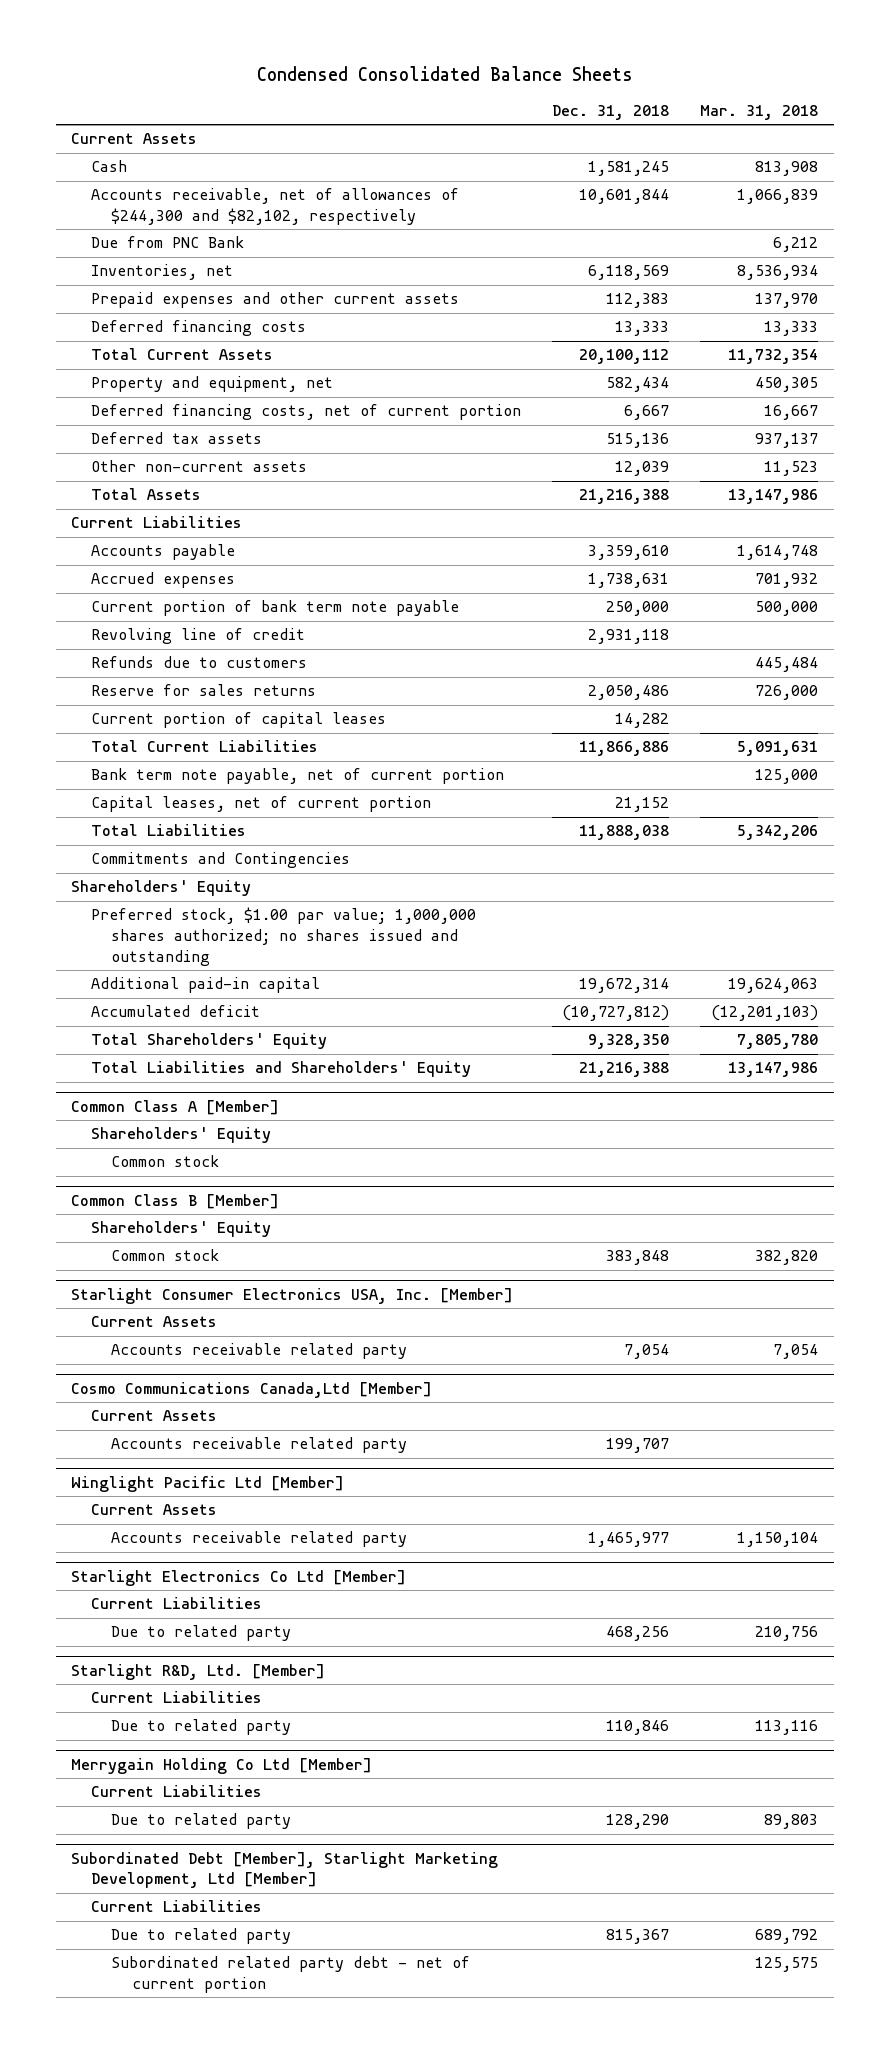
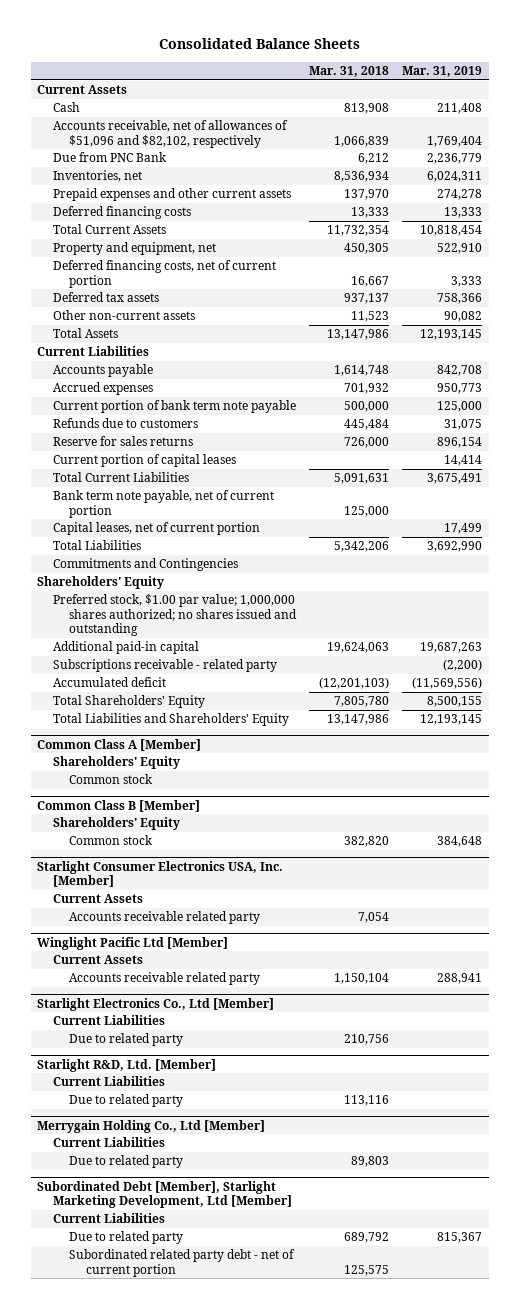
[256,65,633,81] Condensed Consolidated Balance Sheets -> [158,38,360,50] Consolidated Balance Sheets
[552,105,670,121] Dec. 31, 2018 -> none
none -> [402,66,483,78] Mar. 31, 2019
[91,188,460,226] Accounts receivable, net of allowances of $244,300 and $82,102, respectively -> [53,120,289,148] Accounts receivable, net of allowances of $51,096 and $82,102, respectively
[91,628,306,645] Revolving line of credit -> none
none -> [53,659,278,673] Subscriptions receivable - related party
[71,1381,433,1398] Cosmo Communications Canada,Ltd [Member] -> none
[91,1410,218,1422] Current Assets -> none
[111,1437,408,1454] Accounts receivable related party -> none
[71,1569,407,1586] Starlight Electronics Co Ltd [Member] -> [37,997,275,1011] Starlight Electronics Co., Ltd [Member]
[71,1757,373,1774] Merrygain Holding Co Ltd [Member] -> [37,1119,266,1133] Merrygain Holding Co., Ltd [Member]

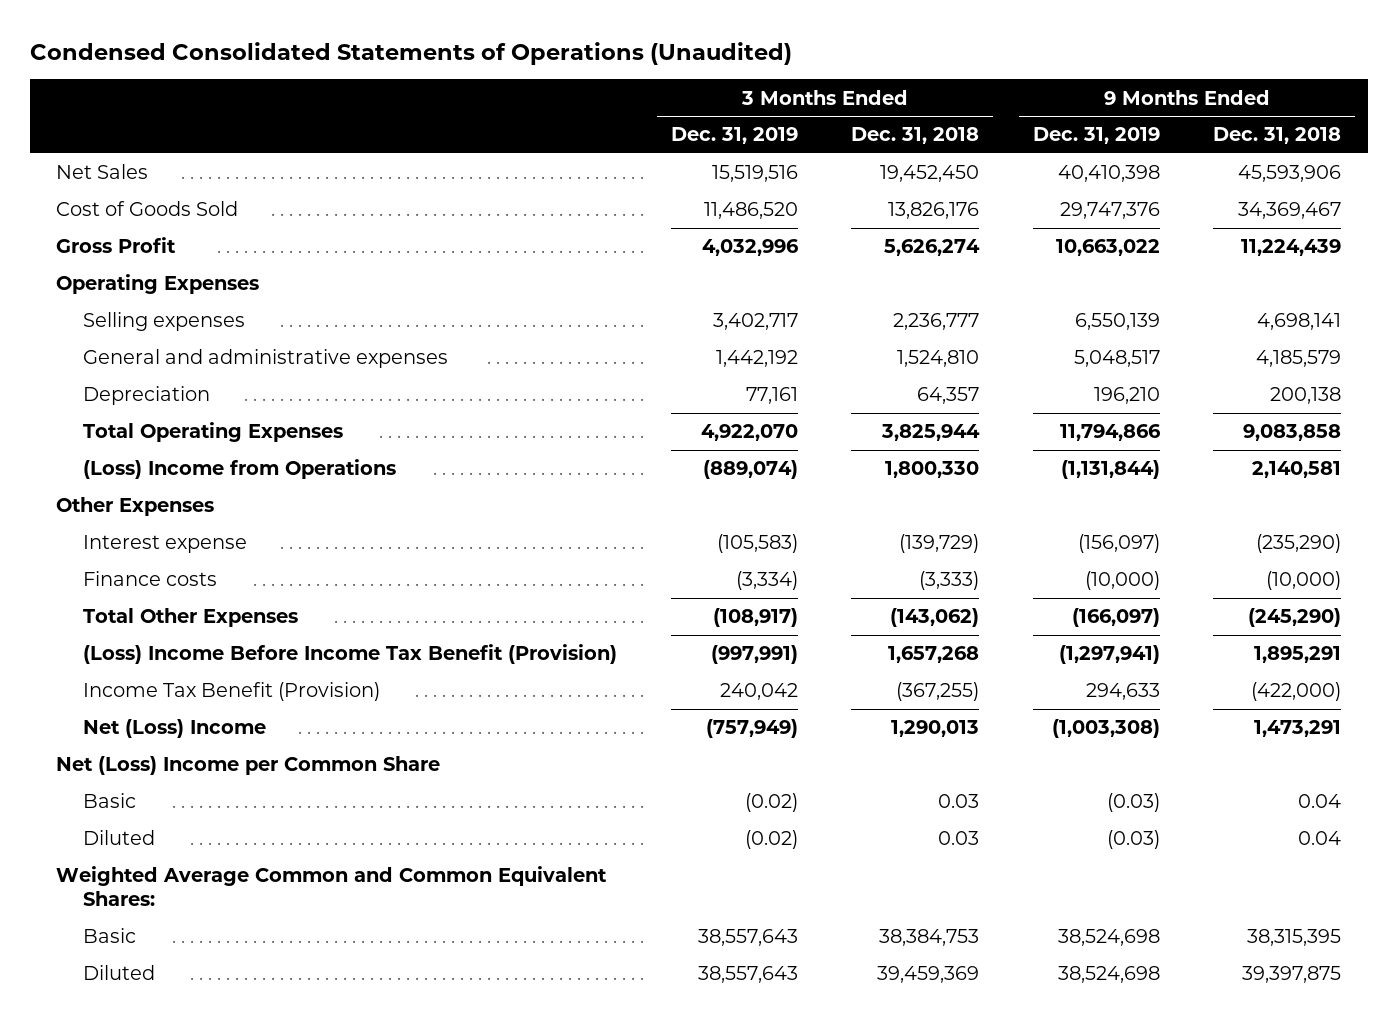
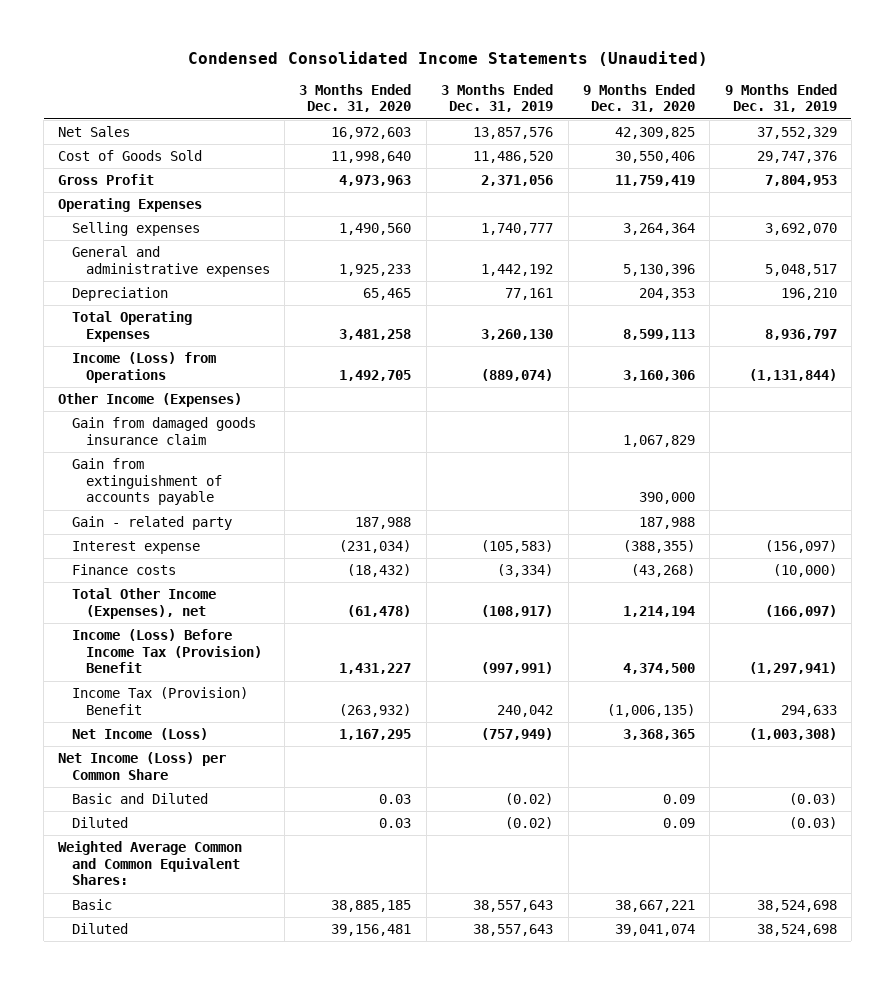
[29,41,792,65] Condensed Consolidated Statements of Operations (Unaudited) -> [187,51,708,67] Condensed Consolidated Income Statements (Unaudited)
[851,127,980,145] Dec. 31, 2018 -> none
[1213,127,1342,145] Dec. 31, 2018 -> none
none -> [299,83,412,113] 3 Months Ended Dec. 31, 2020
none -> [582,83,695,113] 9 Months Ended Dec. 31, 2020
[711,165,798,183] 15,519,516 -> [473,127,554,140] 13,857,576
[1057,165,1160,183] 40,410,398 -> [756,127,837,140] 37,552,329
[701,239,799,257] 4,032,996 -> [481,175,554,187] 2,371,056
[1055,239,1160,257] 10,663,022 -> [764,175,837,187] 7,804,953
[712,313,798,331] 3,402,717 -> [481,223,554,236] 1,740,777
[1074,313,1160,331] 6,550,139 -> [764,223,837,236] 3,692,070
[700,424,798,442] 4,922,070 -> [481,328,554,340] 3,260,130
[1059,424,1161,442] 11,794,866 -> [764,328,837,340] 8,936,797
[82,459,396,480] (Loss) Income from Operations -> [72,352,217,383] Income (Loss) from Operations
[56,497,215,517] Other Expenses -> [58,393,243,408] Other Income (Expenses)
none -> [72,417,257,445] Gain from damaged goods insurance claim
none -> [72,458,222,506] Gain from extinguishment of accounts payable
none -> [72,516,233,531] Gain - related party
[82,608,298,628] Total Other Expenses -> [72,588,217,619] Total Other Income (Expenses), net
[82,644,617,665] (Loss) Income Before Income Tax Benefit (Provision) -> [72,629,262,674] Income (Loss) Before Income Tax (Provision) Benefit
[82,682,380,702] Income Tax Benefit (Provision) -> [72,687,249,715] Income Tax (Provision) Benefit
[82,719,266,739] Net (Loss) Income -> [72,728,209,741] Net Income (Loss)
[56,756,441,776] Net (Loss) Income per Common Share -> [58,752,227,780] Net Income (Loss) per Common Share
[82,793,136,809] Basic -> [72,793,209,805] Basic and Diluted

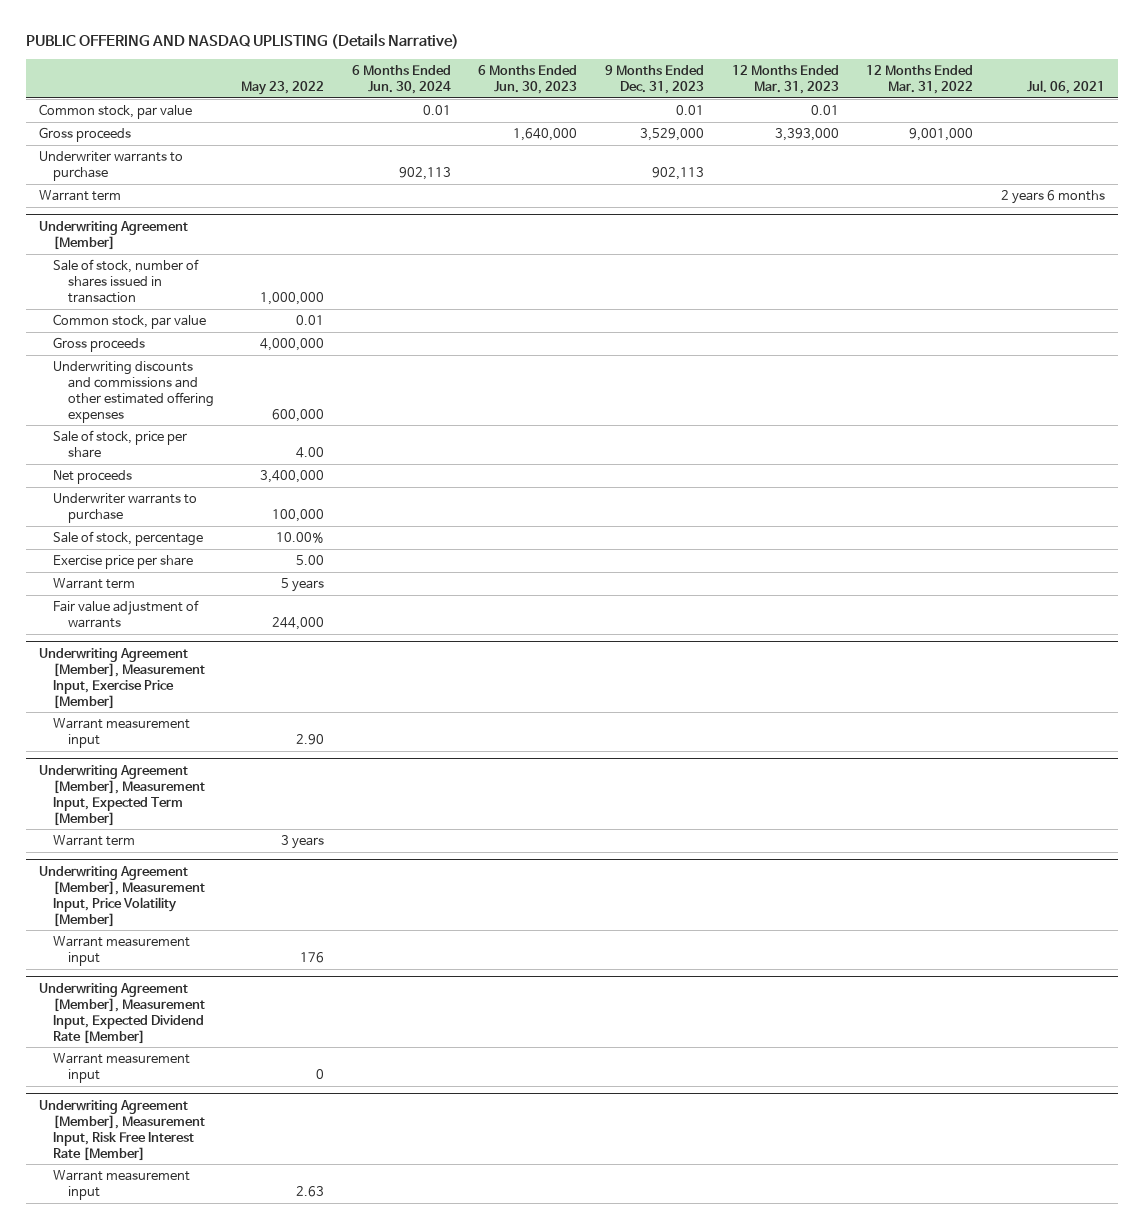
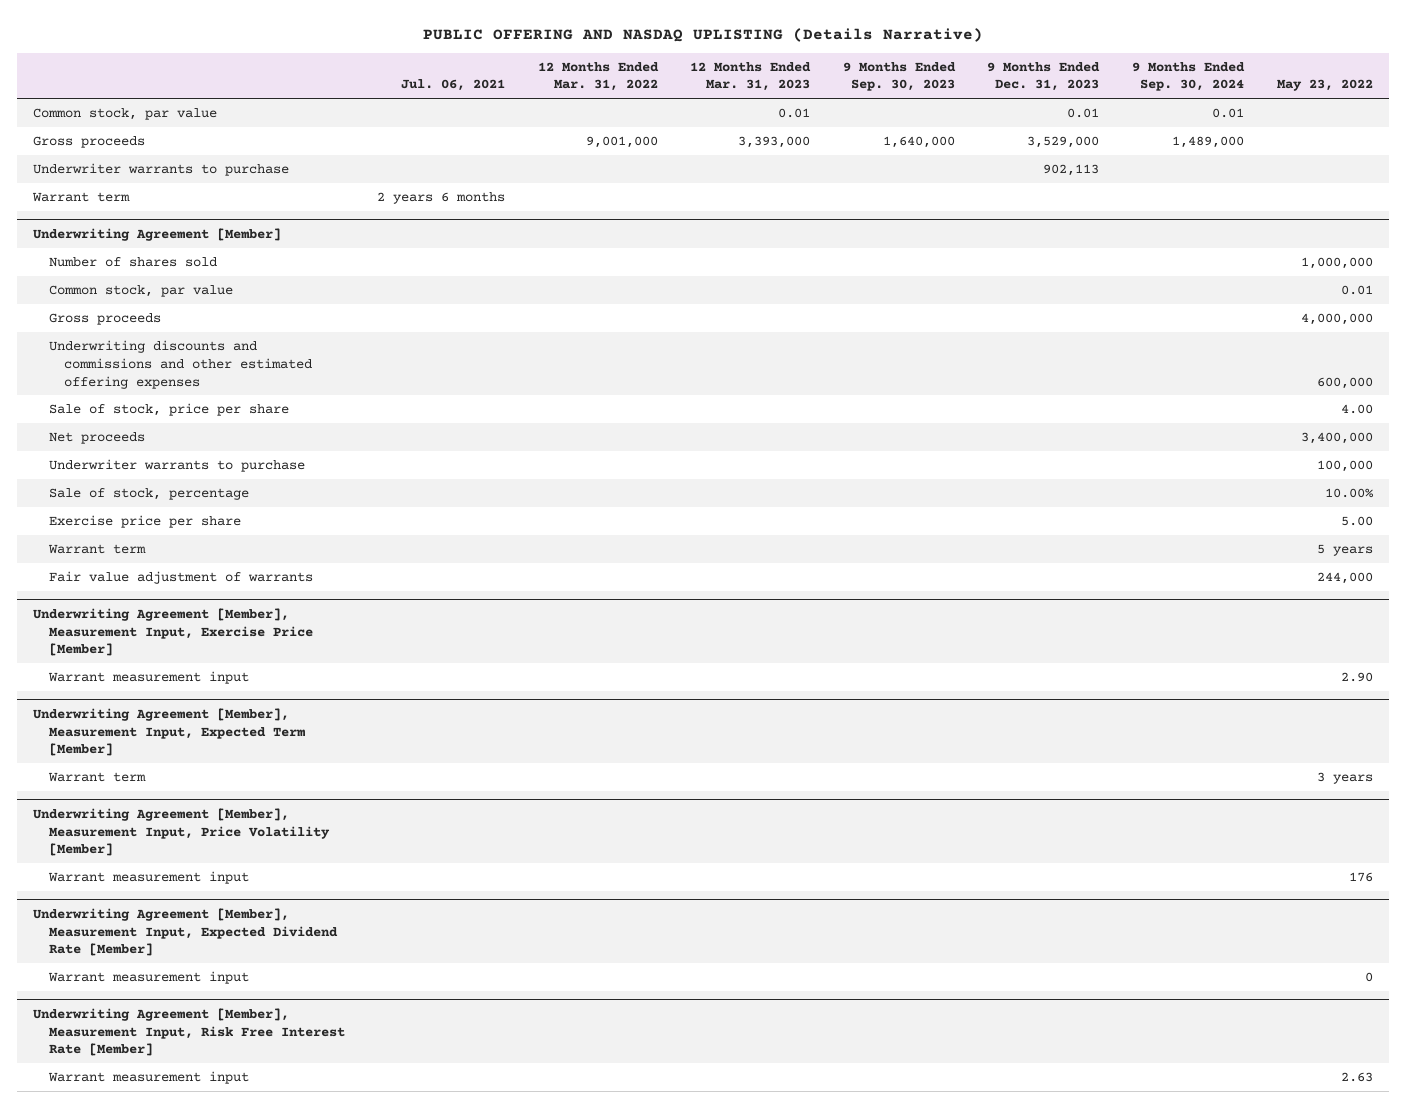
[351,65,451,95] 6 Months Ended Jun. 30, 2024 -> none
[478,65,578,95] 6 Months Ended Jun. 30, 2023 -> none
none -> [842,61,956,92] 9 Months Ended Sep. 30, 2023
none -> [1132,61,1246,92] 9 Months Ended Sep. 30, 2024
[53,259,200,303] Sale of stock, number of shares issued in transaction -> [48,256,217,267] Number of shares sold

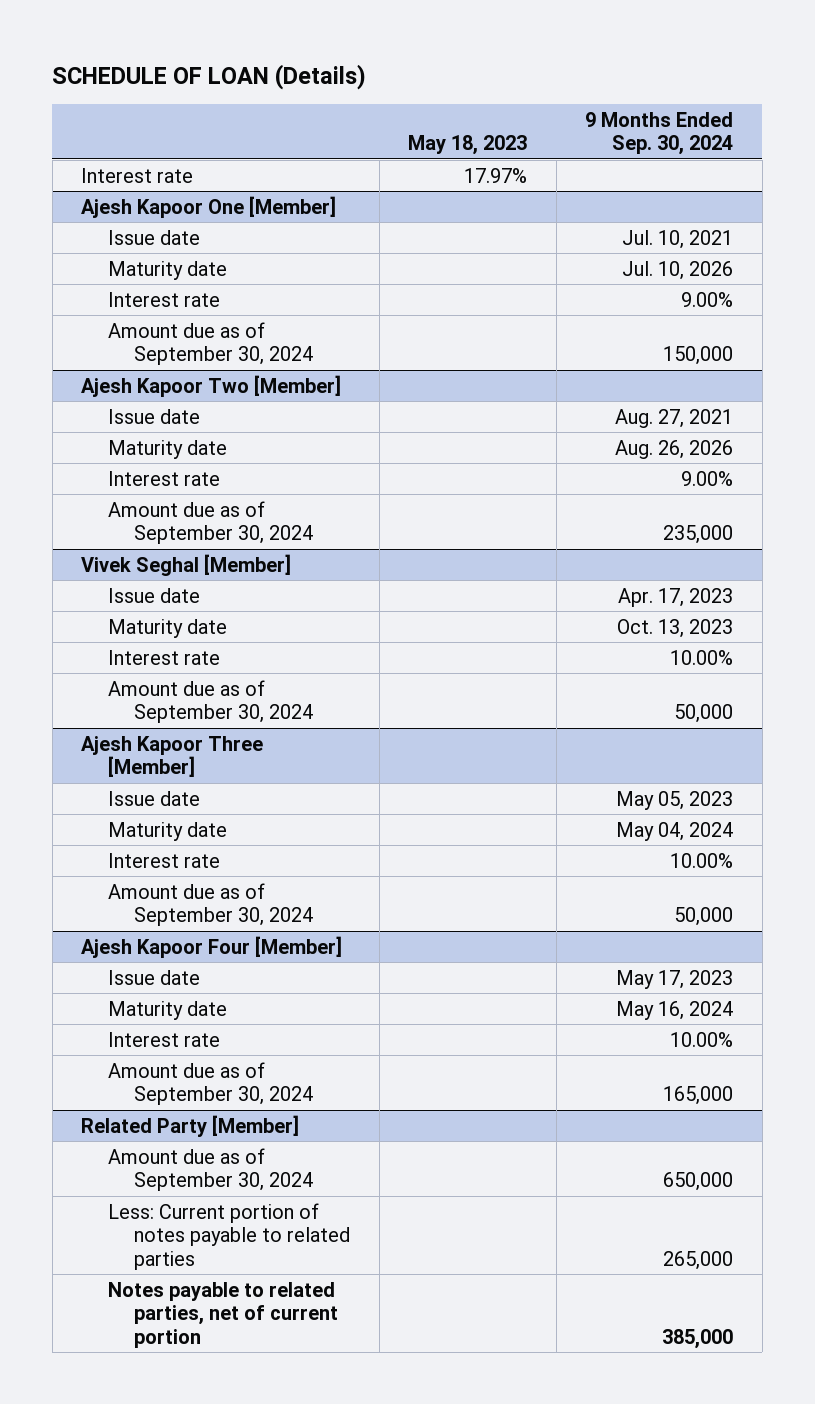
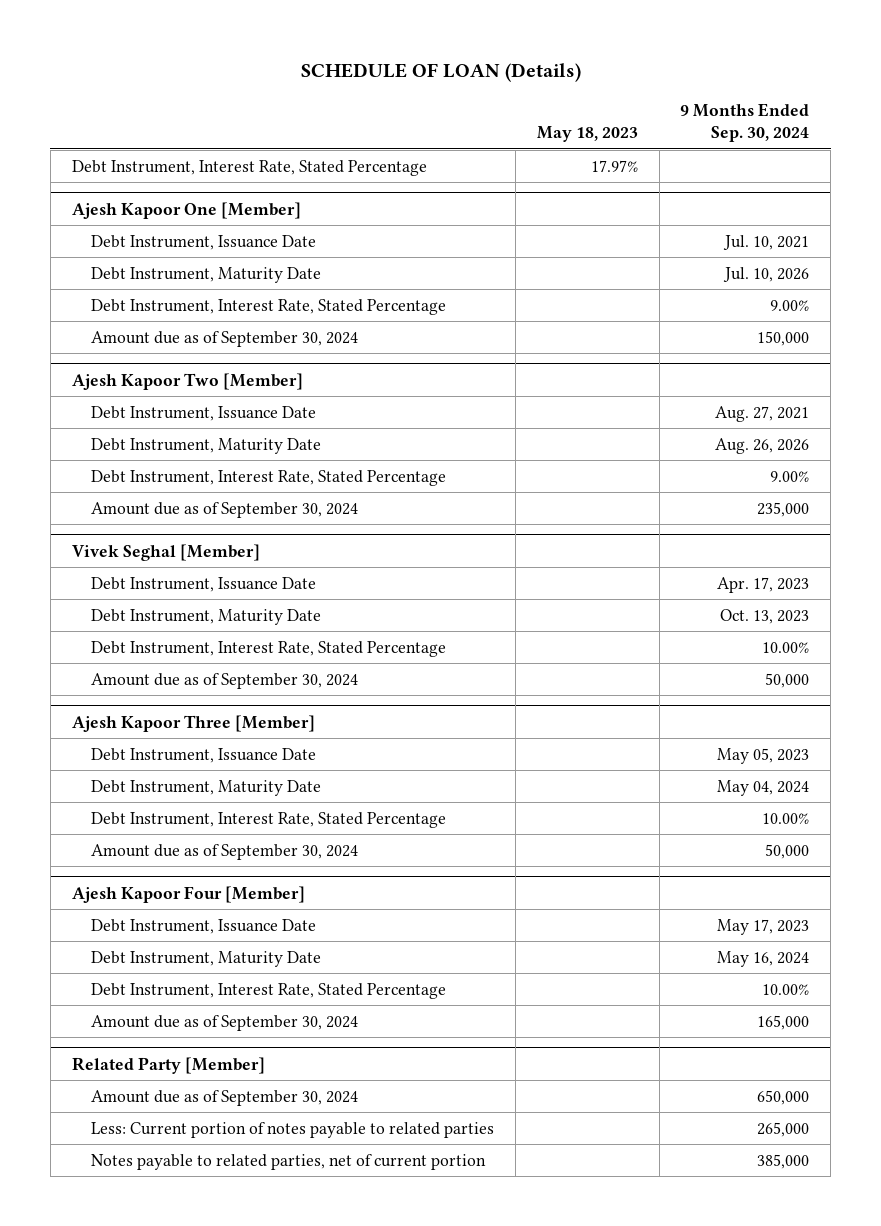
[81,167,194,183] Interest rate -> [71,159,427,176] Debt Instrument, Interest Rate, Stated Percentage
[107,229,200,245] Issue date -> [90,234,316,250] Debt Instrument, Issuance Date
[107,260,227,280] Maturity date -> [90,266,321,283] Debt Instrument, Maturity Date
[107,291,220,307] Interest rate -> [90,298,446,315] Debt Instrument, Interest Rate, Stated Percentage
[107,408,200,424] Issue date -> [90,405,316,421] Debt Instrument, Issuance Date
[107,439,227,459] Maturity date -> [90,437,321,454] Debt Instrument, Maturity Date
[107,470,220,486] Interest rate -> [90,469,446,486] Debt Instrument, Interest Rate, Stated Percentage
[107,587,200,603] Issue date -> [90,576,316,592] Debt Instrument, Issuance Date
[107,618,227,638] Maturity date -> [90,608,321,625] Debt Instrument, Maturity Date
[107,649,220,665] Interest rate -> [90,640,446,657] Debt Instrument, Interest Rate, Stated Percentage
[107,790,200,806] Issue date -> [90,747,316,763] Debt Instrument, Issuance Date
[107,821,227,841] Maturity date -> [90,779,321,796] Debt Instrument, Maturity Date
[107,852,220,868] Interest rate -> [90,811,446,828] Debt Instrument, Interest Rate, Stated Percentage
[107,969,200,985] Issue date -> [90,918,316,934] Debt Instrument, Issuance Date
[107,1000,227,1020] Maturity date -> [90,950,321,967] Debt Instrument, Maturity Date
[107,1031,220,1047] Interest rate -> [90,982,446,999] Debt Instrument, Interest Rate, Stated Percentage

